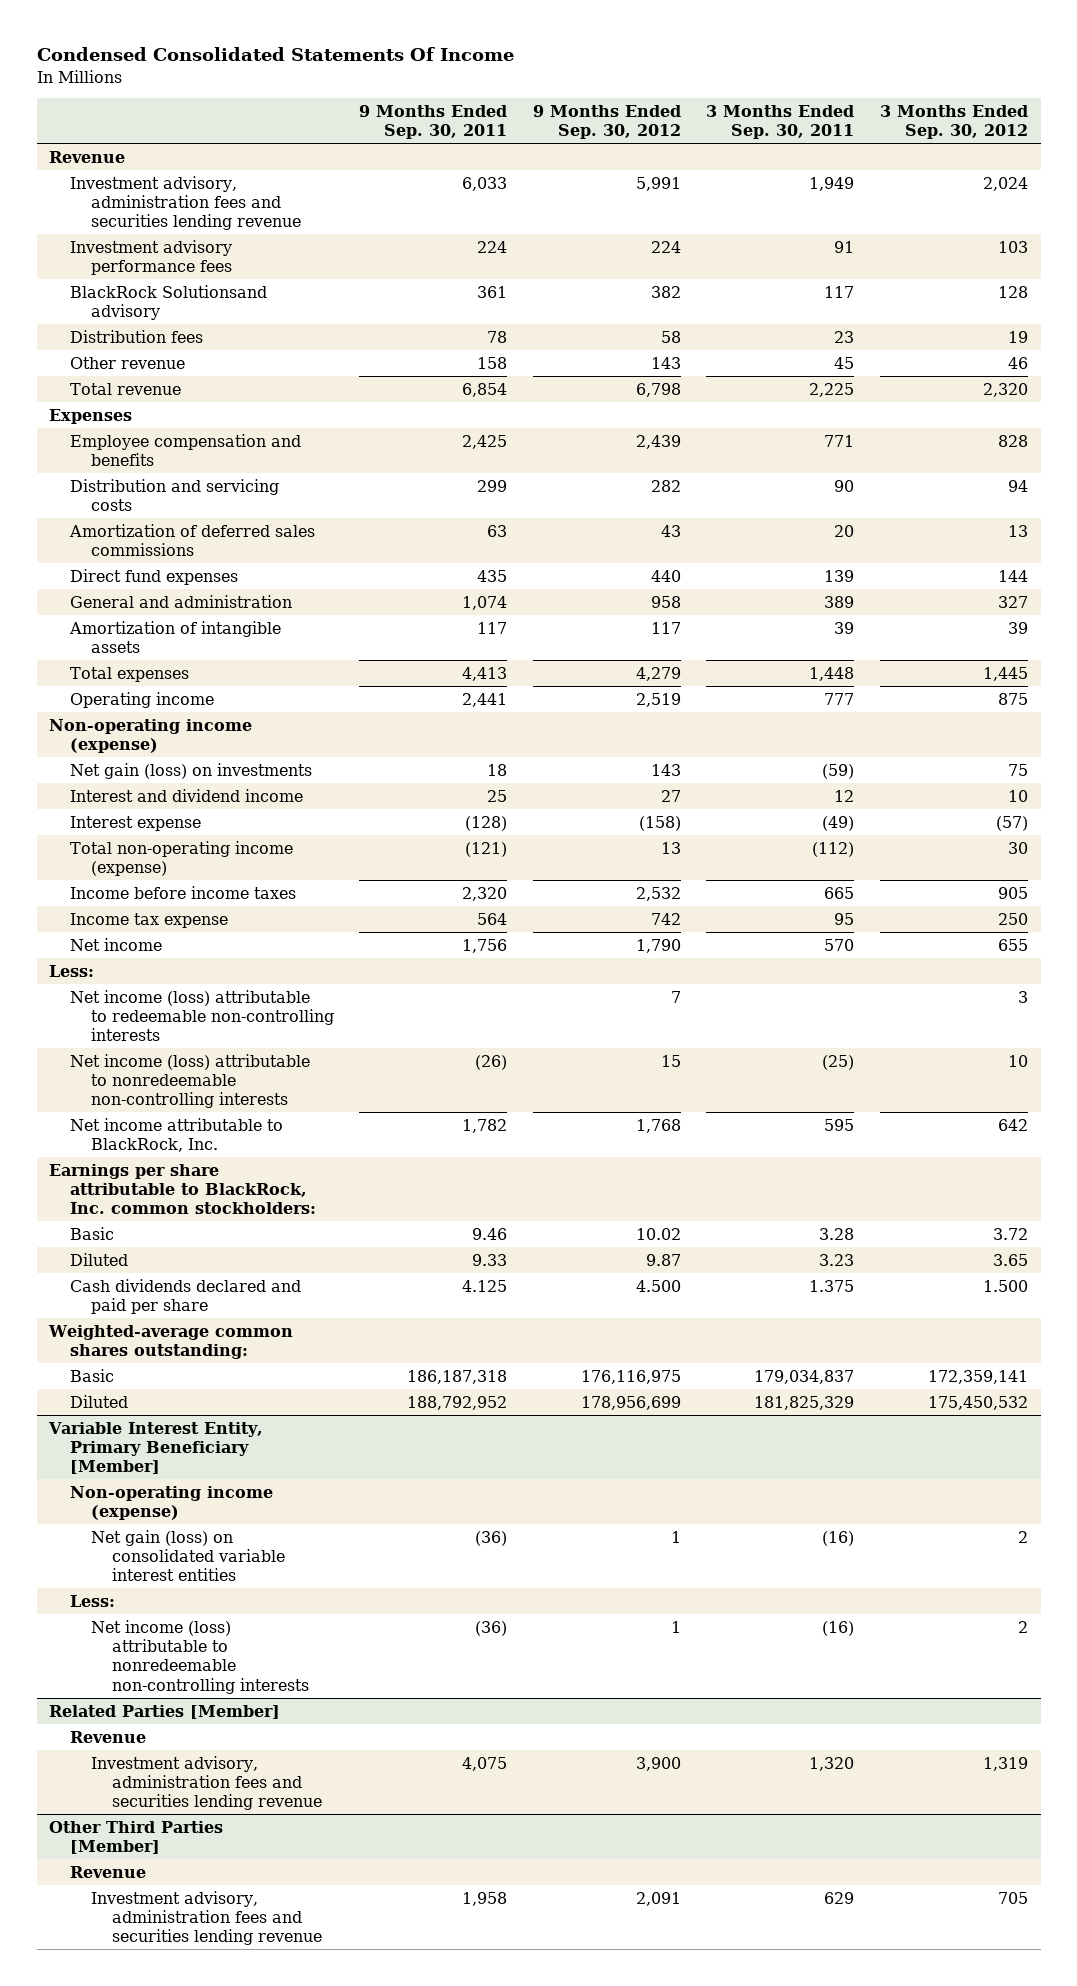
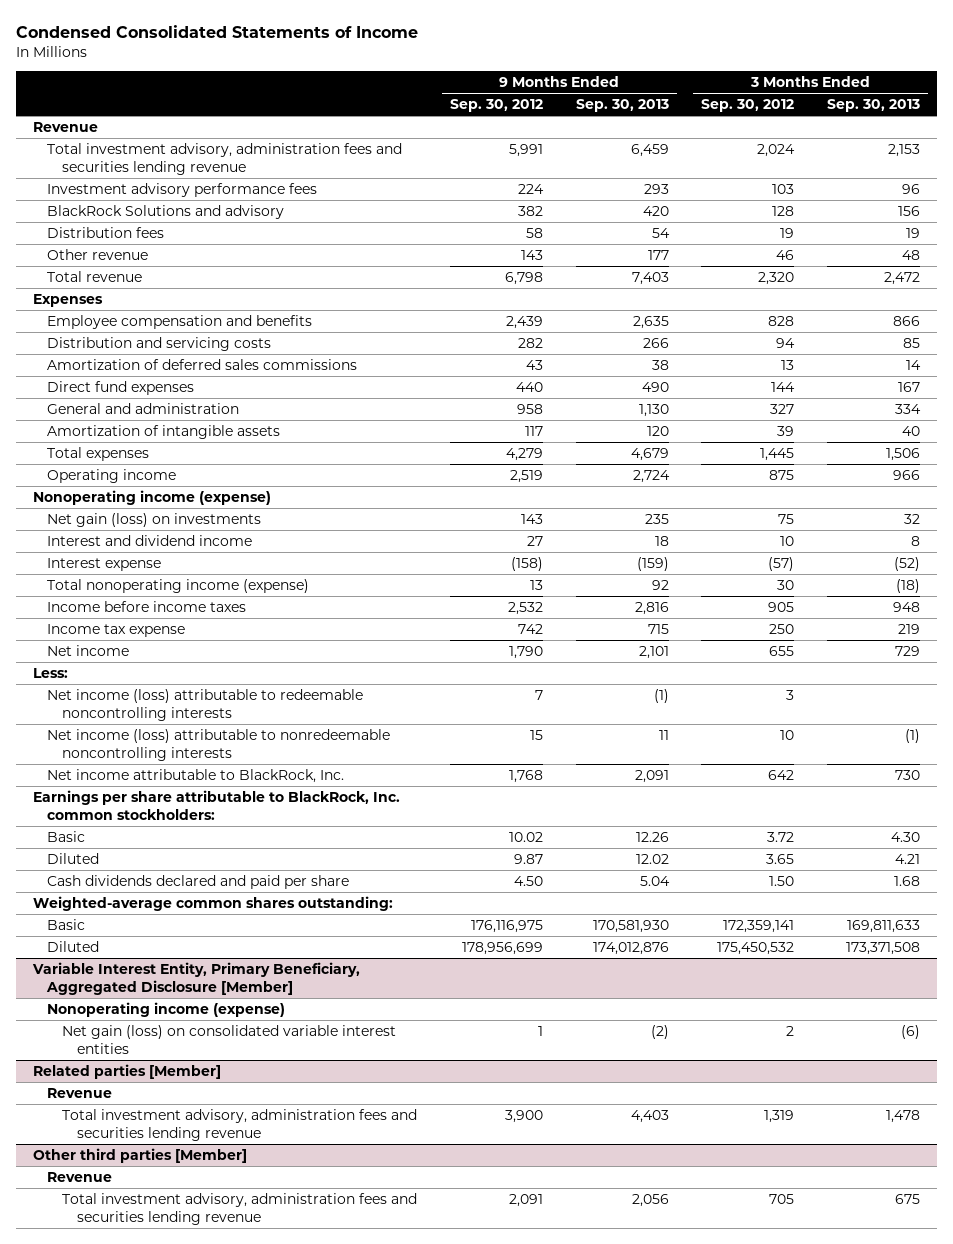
[36,47,514,62] Condensed Consolidated Statements Of Income -> [16,24,419,38] Condensed Consolidated Statements of Income
[359,104,508,140] 9 Months Ended Sep. 30, 2011 -> none
[706,104,855,140] 3 Months Ended Sep. 30, 2011 -> none
none -> [575,99,669,113] Sep. 30, 2013
none -> [827,99,921,113] Sep. 30, 2013
[70,175,301,231] Investment advisory, administration fees and securities lending revenue -> [47,143,403,175] Total investment advisory, administration fees and securities lending revenue
[70,284,268,321] BlackRock Solutionsand advisory -> [47,205,285,220] BlackRock Solutions and advisory
[49,718,253,754] Non-operating income (expense) -> [32,490,271,506] Nonoperating income (expense)
[70,840,294,877] Total non-operating income (expense) -> [47,579,310,594] Total nonoperating income (expense)
[70,989,334,1042] Net income (loss) attributable to redeemable non-controlling interests -> [47,689,364,721] Net income (loss) attributable to redeemable noncontrolling interests
[70,1053,311,1109] Net income (loss) attributable to nonredeemable non-controlling interests -> [47,729,391,761] Net income (loss) attributable to nonredeemable noncontrolling interests
[635,1279,681,1292] 4.500 -> [513,876,543,887] 4.50
[982,1279,1028,1292] 1.500 -> [769,876,795,887] 1.50
[48,1421,264,1475] Variable Interest Entity, Primary Beneficiary [Member] -> [31,962,360,995] Variable Interest Entity, Primary Beneficiary, Aggregated Disclosure [Member]
[70,1485,274,1521] Non-operating income (expense) -> [47,1002,286,1018] Nonoperating income (expense)
[70,1594,116,1607] Less: -> none
[90,1619,309,1694] Net income (loss) attributable to nonredeemable non-controlling interests -> none
[49,1704,281,1719] Related Parties [Member] -> [32,1064,221,1080] Related parties [Member]
[90,1755,322,1811] Investment advisory, administration fees and securities lending revenue -> [62,1109,418,1141] Total investment advisory, administration fees and securities lending revenue
[49,1820,224,1855] Other Third Parties [Member] -> [32,1148,247,1164] Other third parties [Member]
[90,1890,322,1946] Investment advisory, administration fees and securities lending revenue -> [62,1193,418,1225] Total investment advisory, administration fees and securities lending revenue

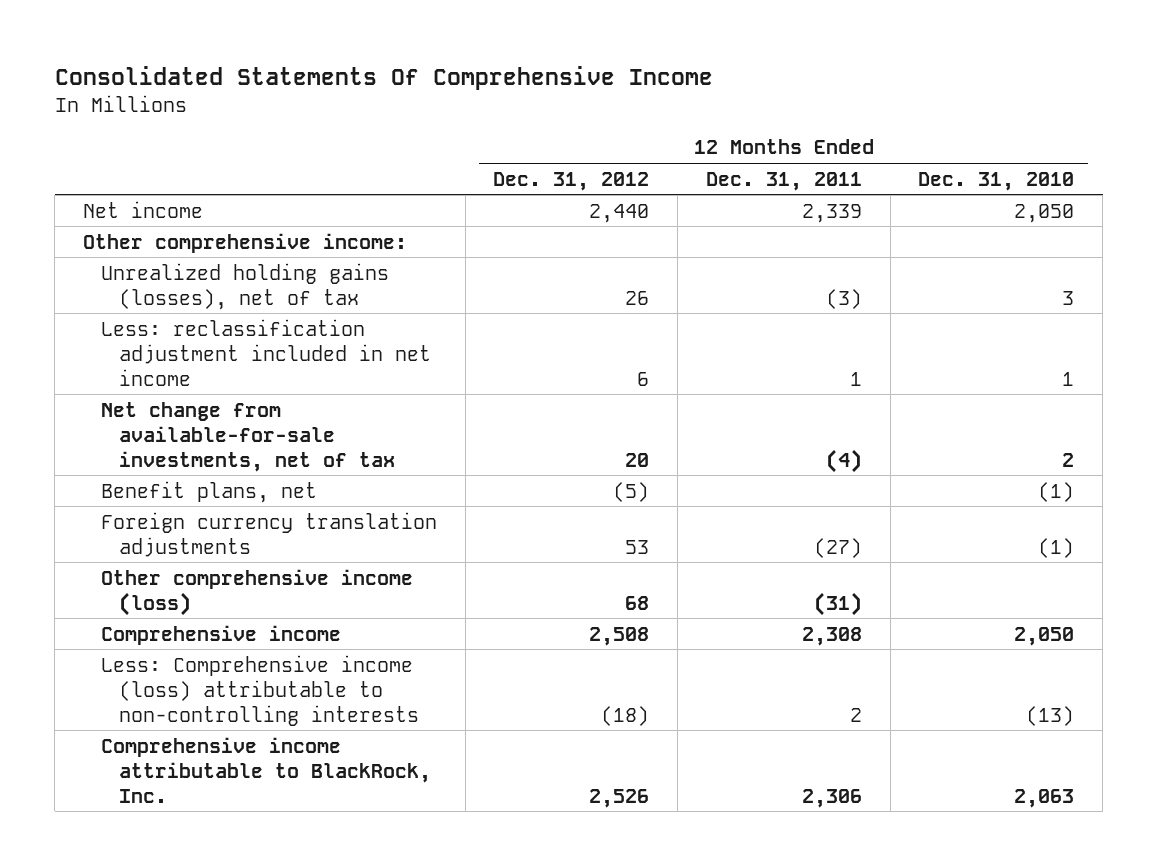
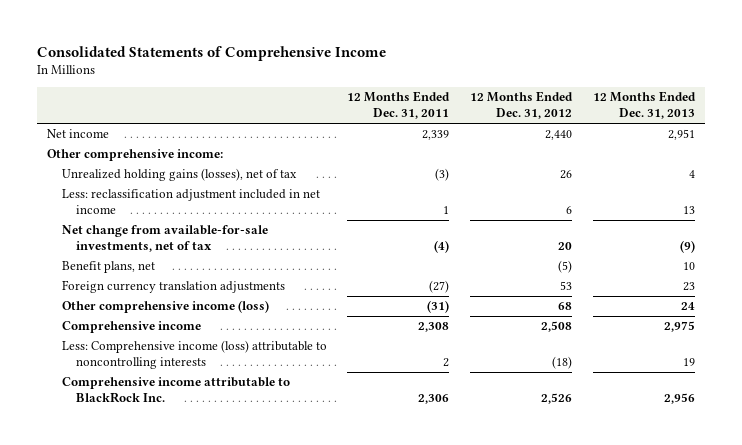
[54,66,713,91] Consolidated Statements Of Comprehensive Income -> [36,45,386,61] Consolidated Statements of Comprehensive Income
[918,171,1075,191] Dec. 31, 2010 -> none
none -> [592,91,696,120] 12 Months Ended Dec. 31, 2013
[101,654,420,726] Less: Comprehensive income (loss) attributable to non-controlling interests -> [61,340,327,370] Less: Comprehensive income (loss) attributable to noncontrolling interests
[101,736,432,803] Comprehensive income attributable to BlackRock, Inc. -> [61,377,290,404] Comprehensive income attributable to BlackRock Inc.

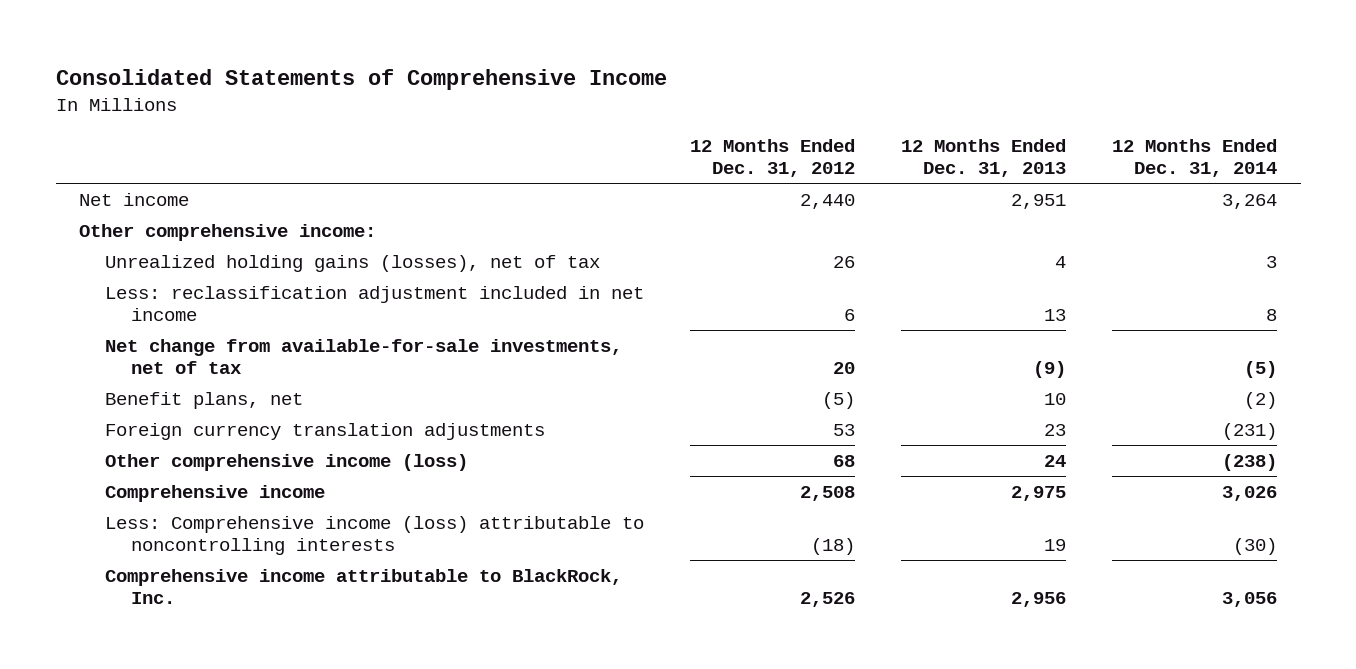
[347,91,451,120] 12 Months Ended Dec. 31, 2011 -> none
none -> [1112,138,1278,177] 12 Months Ended Dec. 31, 2014
[61,377,290,404] Comprehensive income attributable to BlackRock Inc. -> [104,568,622,604] Comprehensive income attributable to BlackRock, Inc.

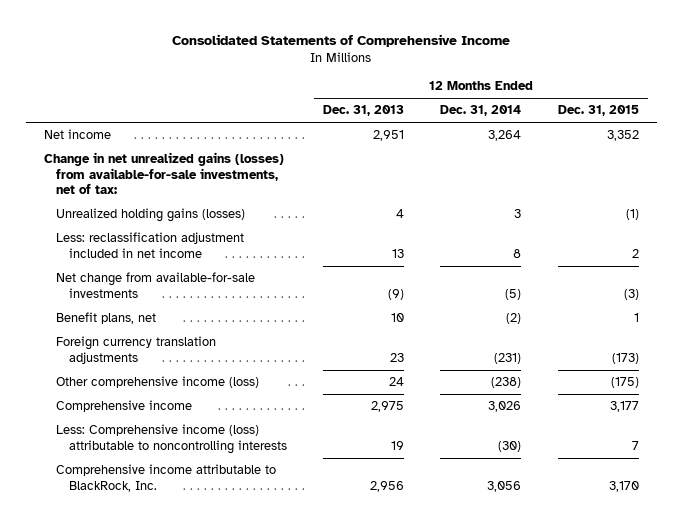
[690,138,856,177] 12 Months Ended Dec. 31, 2012 -> none
none -> [557,105,639,117] Dec. 31, 2015
[78,223,376,241] Other comprehensive income: -> none
none -> [43,152,284,195] Change in net unrealized gains (losses) from available-for-sale investments, net of tax:
[104,254,600,272] Unrealized holding gains (losses), net of tax -> [56,208,246,223] Unrealized holding gains (losses)
[104,338,622,374] Net change from available-for-sale investments, net of tax -> [56,272,256,298] Net change from available-for-sale investments

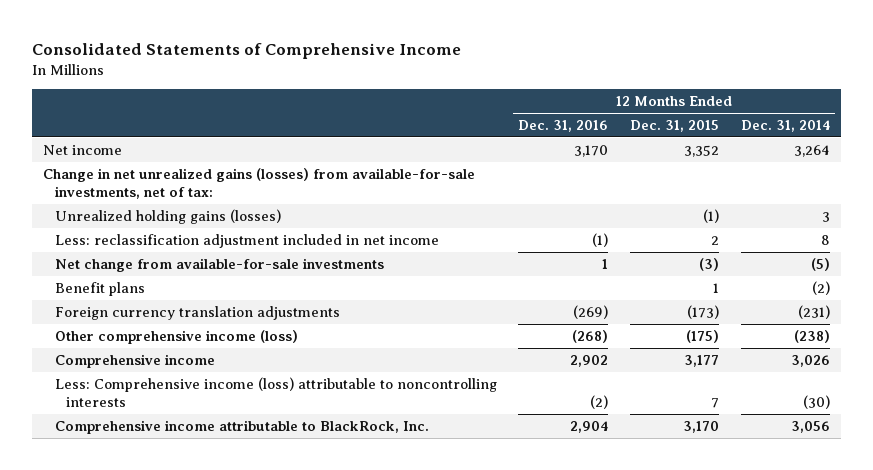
[323,105,405,117] Dec. 31, 2013 -> none
none -> [518,119,609,132] Dec. 31, 2016
[56,312,157,325] Benefit plans, net -> [54,281,145,296] Benefit plans

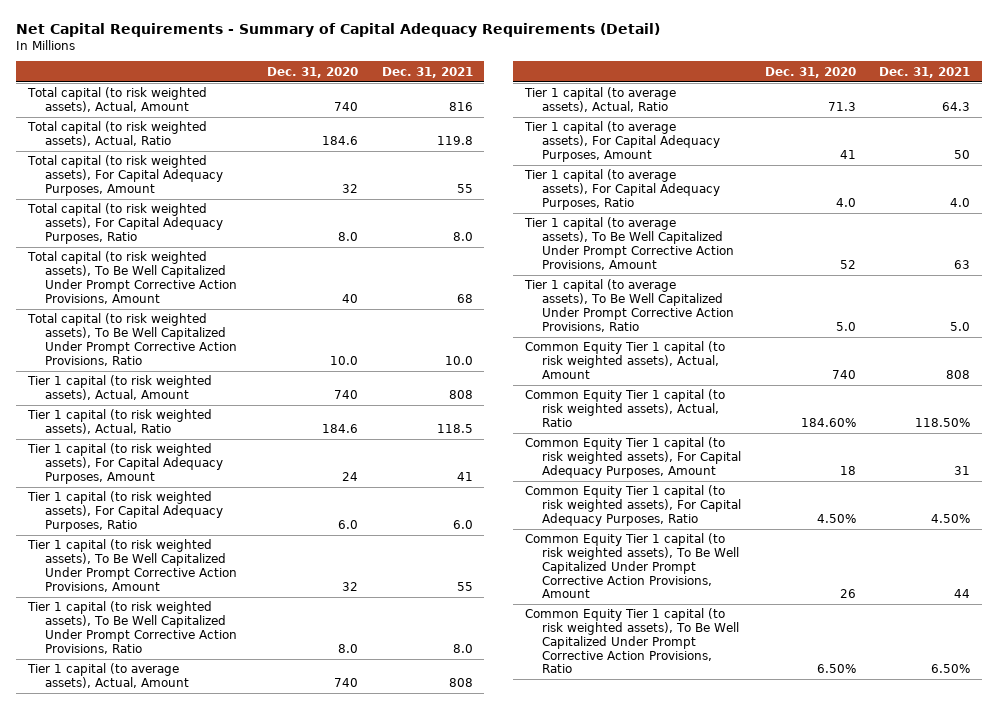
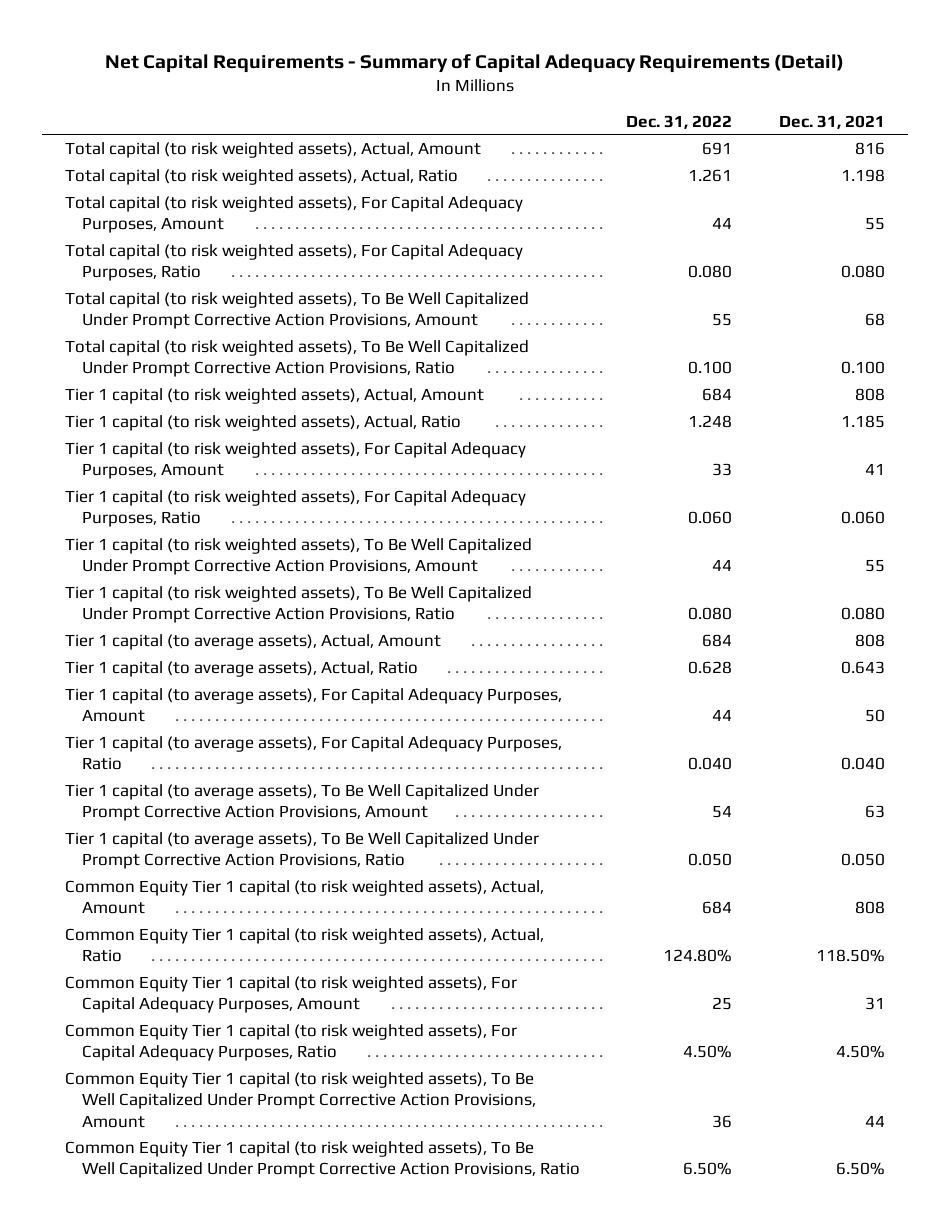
[267,66,359,78] Dec. 31, 2020 -> none
none -> [626,114,733,129] Dec. 31, 2022
[436,136,473,146] 119.8 -> [840,168,885,182] 1.198
[452,231,473,241] 8.0 -> [840,265,885,279] 0.080
[444,355,473,365] 10.0 -> [840,361,885,375] 0.100
[436,424,473,434] 118.5 -> [840,414,885,428] 1.185
[452,519,473,529] 6.0 -> [840,511,885,525] 0.060
[452,643,473,653] 8.0 -> [840,607,885,621] 0.080
[942,102,971,112] 64.3 -> [840,660,885,674] 0.643
[950,197,971,207] 4.0 -> [840,757,885,771] 0.040
[950,321,971,331] 5.0 -> [840,853,885,867] 0.050

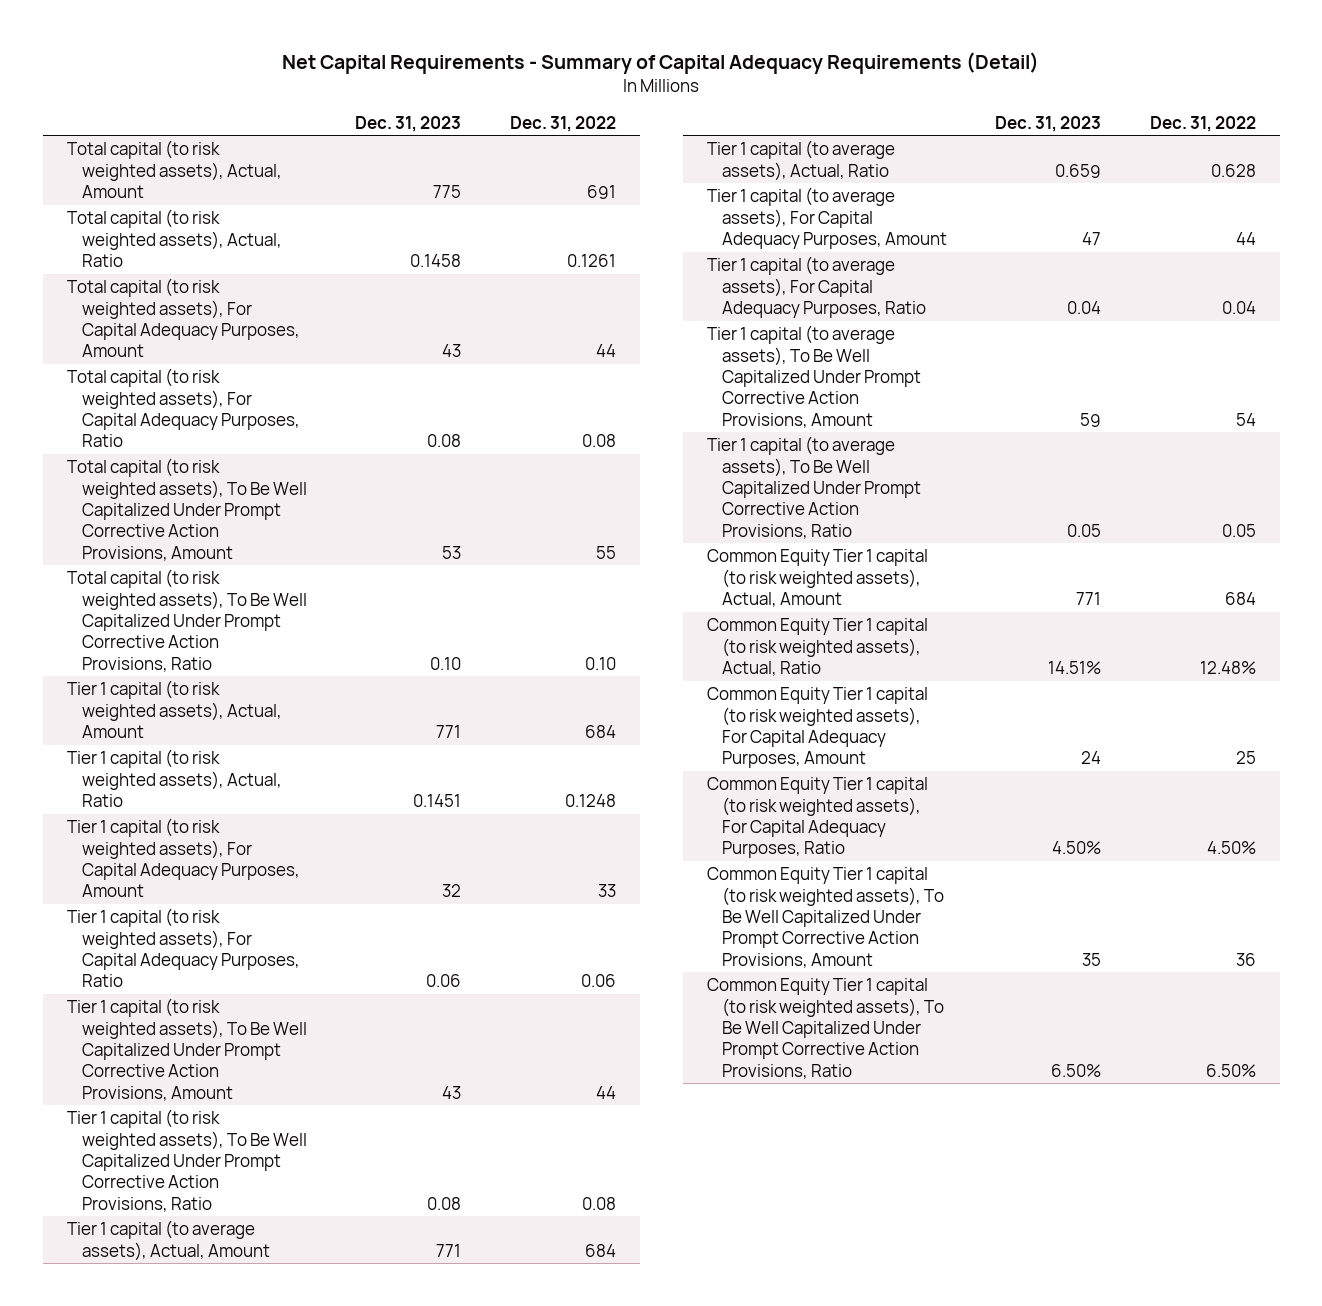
[778,114,885,129] Dec. 31, 2021 -> none
none -> [355,115,462,132] Dec. 31, 2023
[688,168,733,182] 1.261 -> [566,253,616,267] 0.1261
[688,265,733,279] 0.080 -> [581,434,616,448] 0.08
[688,361,733,375] 0.100 -> [584,656,616,670] 0.10
[688,414,733,428] 1.248 -> [564,793,616,807] 0.1248
[688,511,733,525] 0.060 -> [580,974,616,988] 0.06
[688,607,733,621] 0.080 -> [581,1196,616,1210] 0.08
[688,757,733,771] 0.040 -> [1221,300,1256,314] 0.04
[688,853,733,867] 0.050 -> [1221,523,1256,537] 0.05
[663,949,733,963] 124.80% -> [1199,660,1256,674] 12.48%

